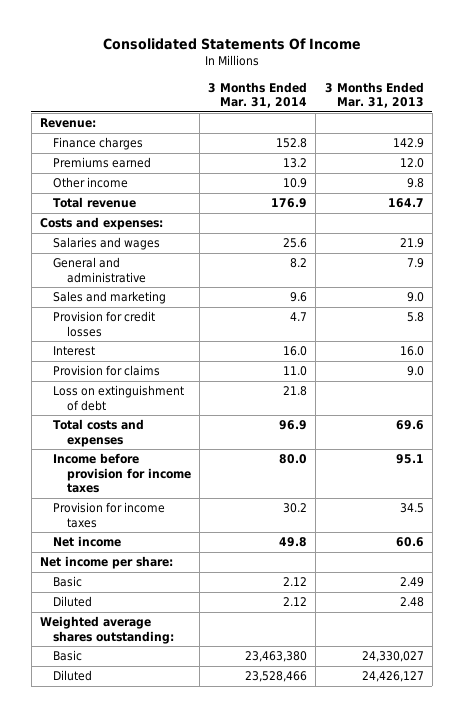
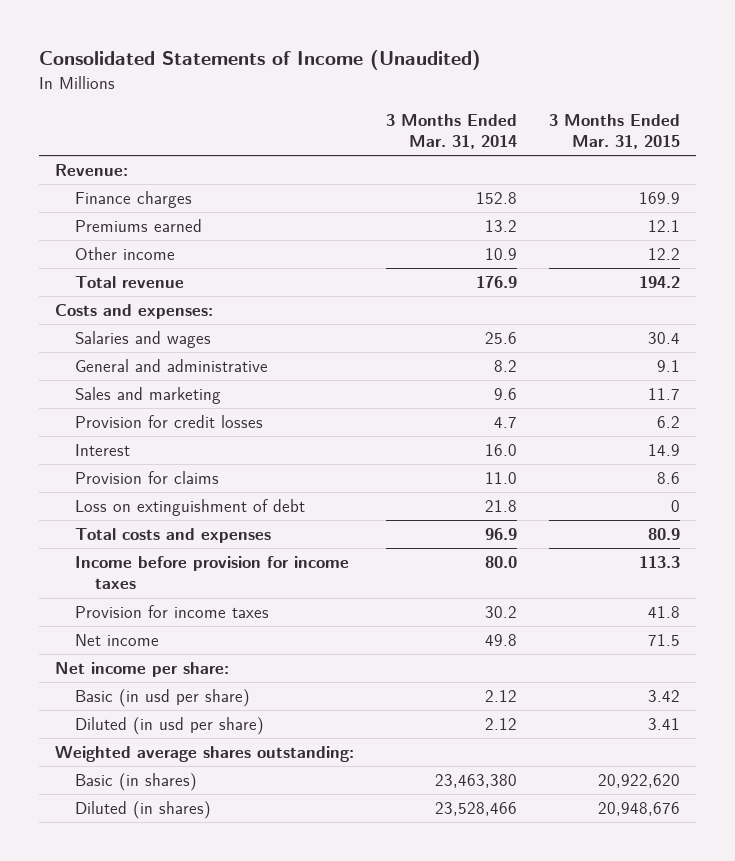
[102,38,361,51] Consolidated Statements Of Income -> [38,50,481,71] Consolidated Statements of Income (Unaudited)
[324,81,424,108] 3 Months Ended Mar. 31, 2013 -> none
none -> [548,113,680,150] 3 Months Ended Mar. 31, 2015
[53,576,83,588] Basic -> [74,689,250,708] Basic (in usd per share)
[53,596,93,608] Diluted -> [74,717,264,736] Diluted (in usd per share)
[53,650,83,662] Basic -> [74,773,197,792] Basic (in shares)
[53,670,93,682] Diluted -> [74,801,211,820] Diluted (in shares)

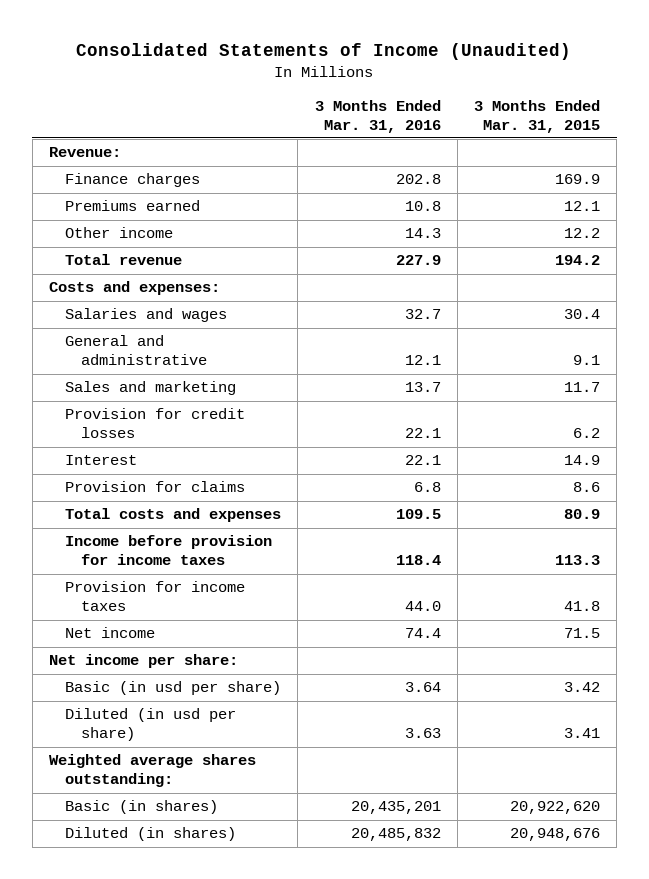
[385,113,517,150] 3 Months Ended Mar. 31, 2014 -> none
none -> [314,99,441,133] 3 Months Ended Mar. 31, 2016
[74,499,305,517] Loss on extinguishment of debt -> none

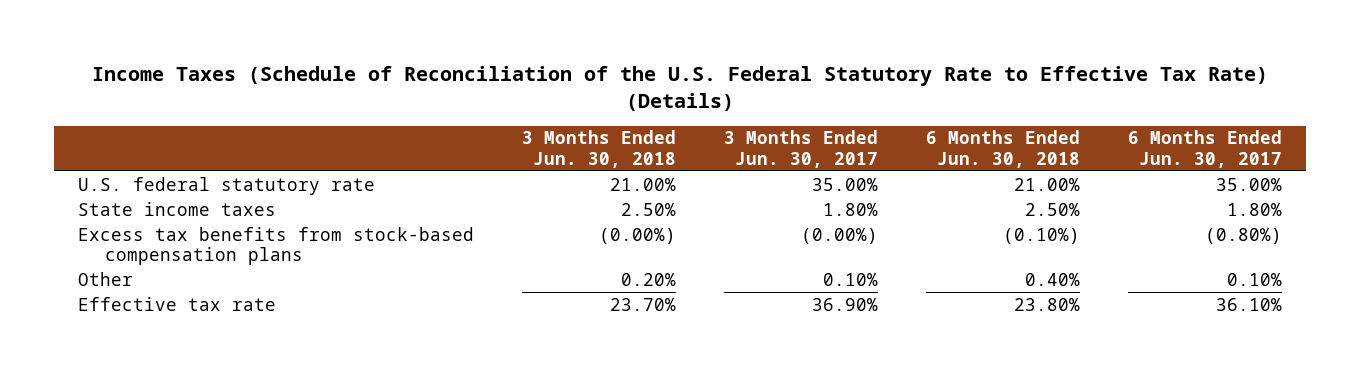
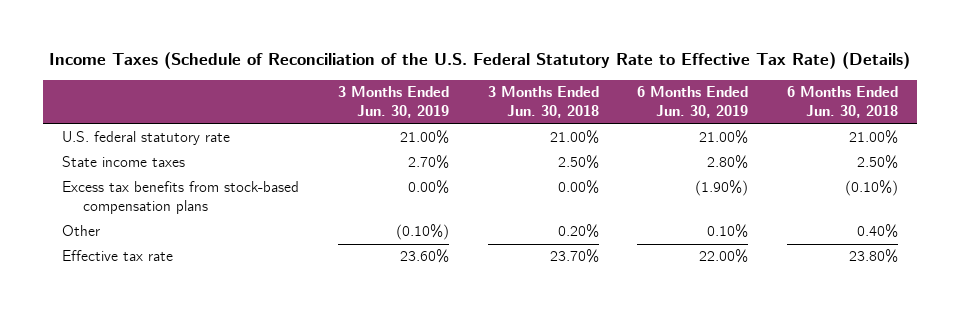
[723,130,878,168] 3 Months Ended Jun. 30, 2017 -> none
[1128,130,1283,168] 6 Months Ended Jun. 30, 2017 -> none
none -> [337,86,449,119] 3 Months Ended Jun. 30, 2019
none -> [637,86,749,119] 6 Months Ended Jun. 30, 2019
[598,227,676,244] (0.00%) -> [557,180,599,195] 0.00%

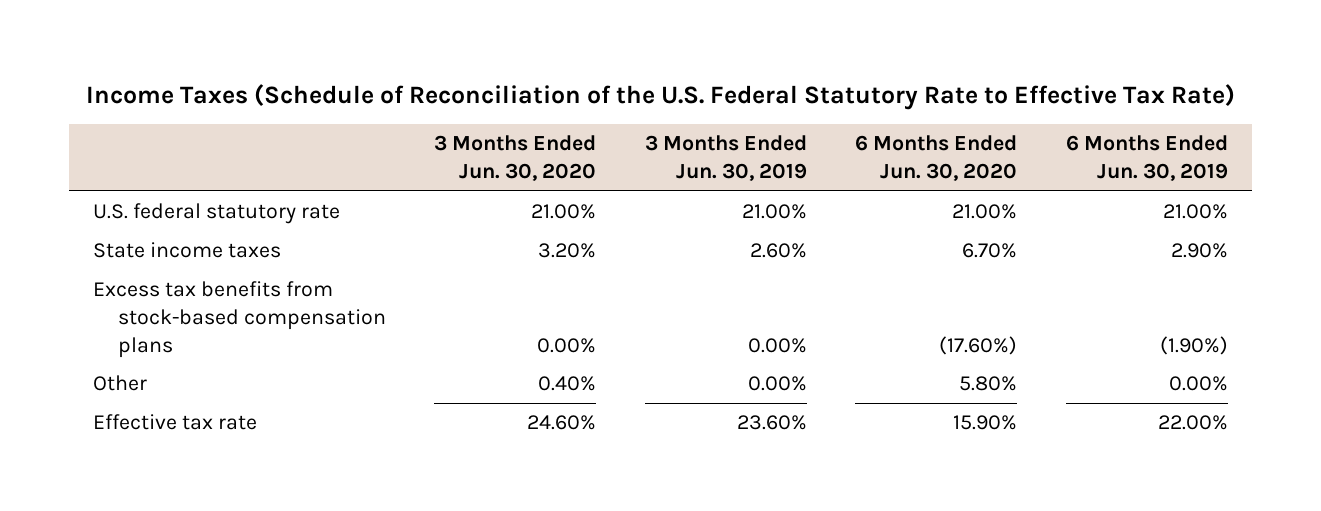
[49,52,911,70] Income Taxes (Schedule of Reconciliation of the U.S. Federal Statutory Rate to Effective Tax Rate) (Details) -> [85,83,1235,110] Income Taxes (Schedule of Reconciliation of the U.S. Federal Statutory Rate to Effective Tax Rate)
[487,86,599,119] 3 Months Ended Jun. 30, 2018 -> none
[787,86,899,119] 6 Months Ended Jun. 30, 2018 -> none
none -> [434,135,597,182] 3 Months Ended Jun. 30, 2020
none -> [855,135,1018,182] 6 Months Ended Jun. 30, 2020
[407,155,449,170] 2.70% -> [749,243,807,259] 2.60%
[707,155,749,170] 2.80% -> [1170,243,1228,259] 2.90%
[395,224,449,241] (0.10%) -> [747,376,807,392] 0.00%
[707,224,749,239] 0.10% -> [1168,376,1228,392] 0.00%

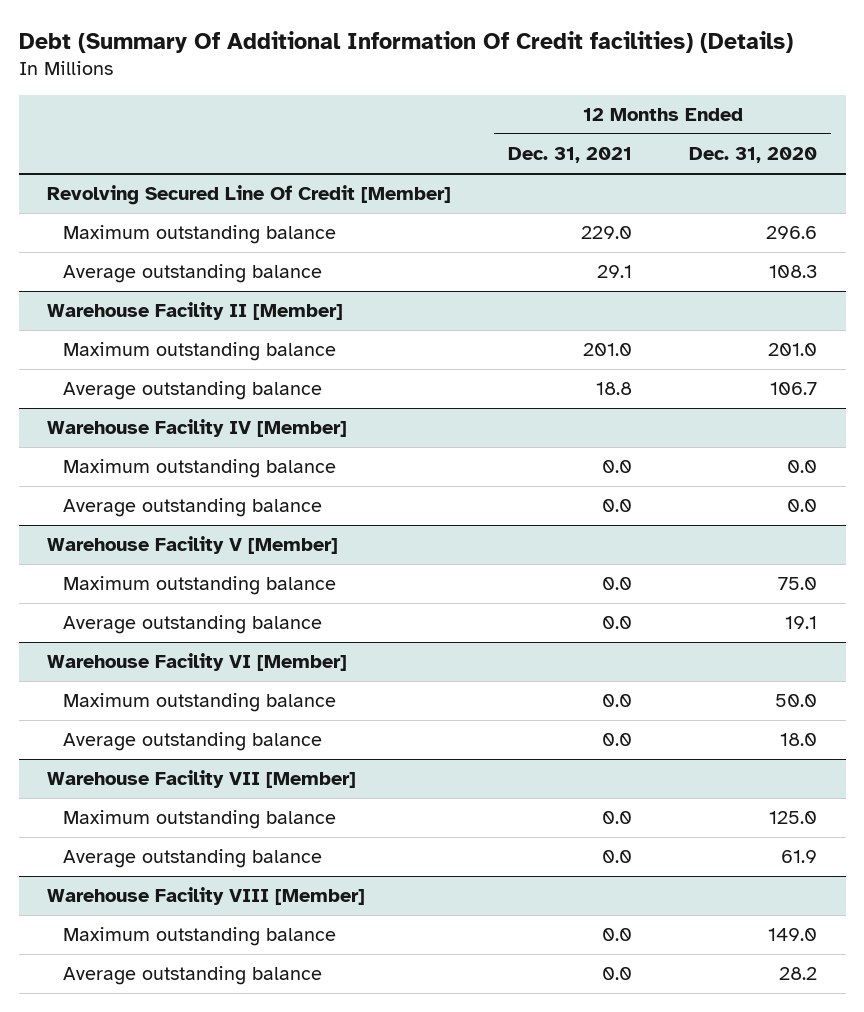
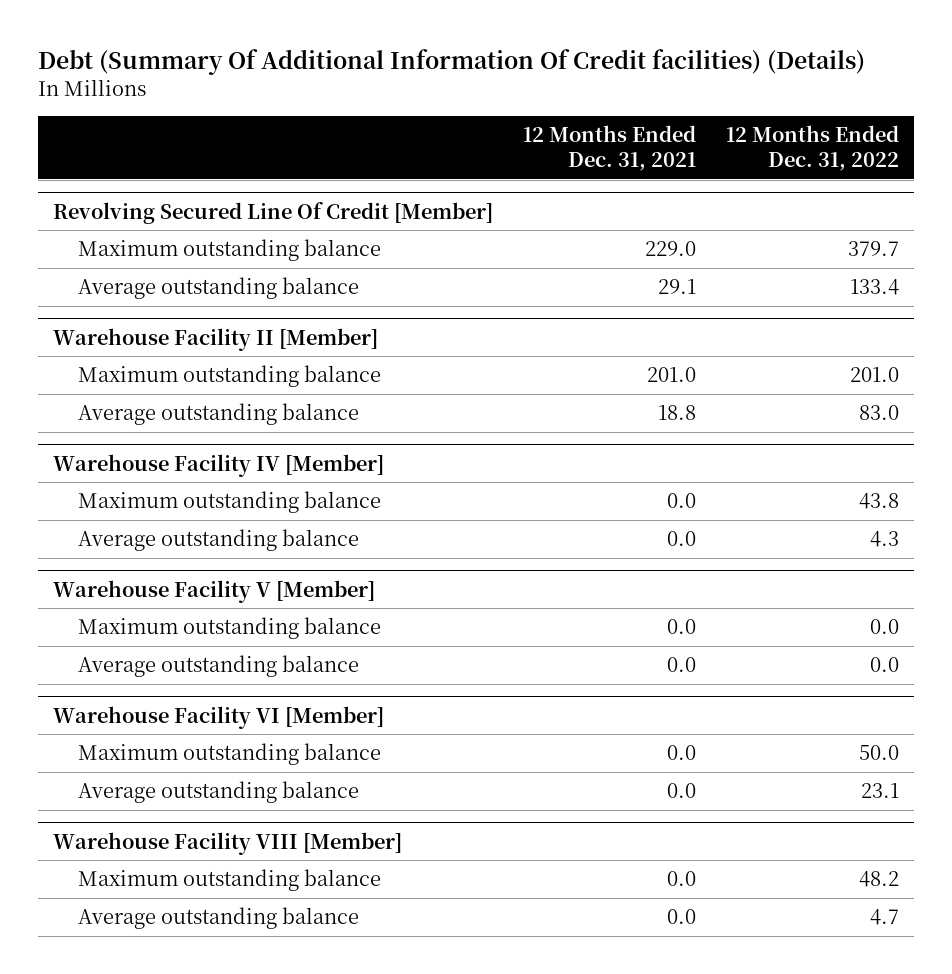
[689,147,818,164] Dec. 31, 2020 -> none
none -> [725,124,899,172] 12 Months Ended Dec. 31, 2022
[47,770,357,789] Warehouse Facility VII [Member] -> none
[62,810,336,830] Maximum outstanding balance -> none
[62,849,322,869] Average outstanding balance -> none

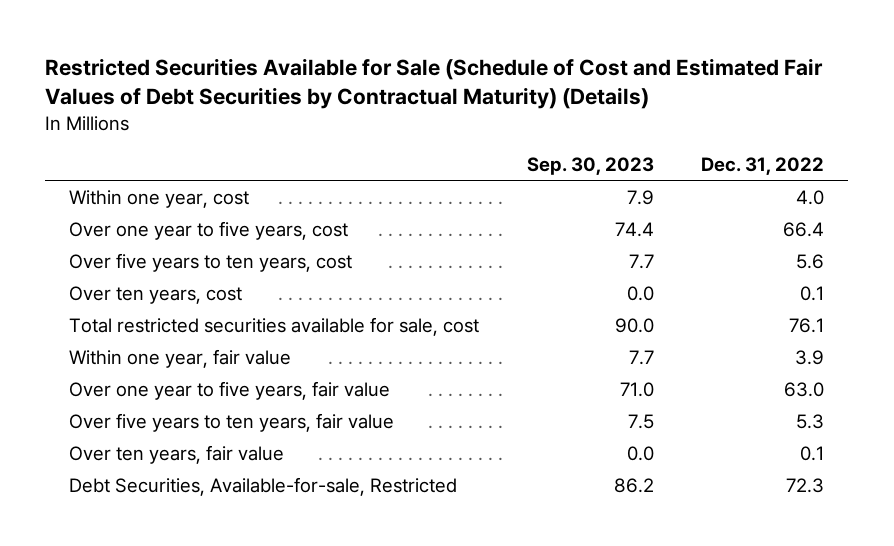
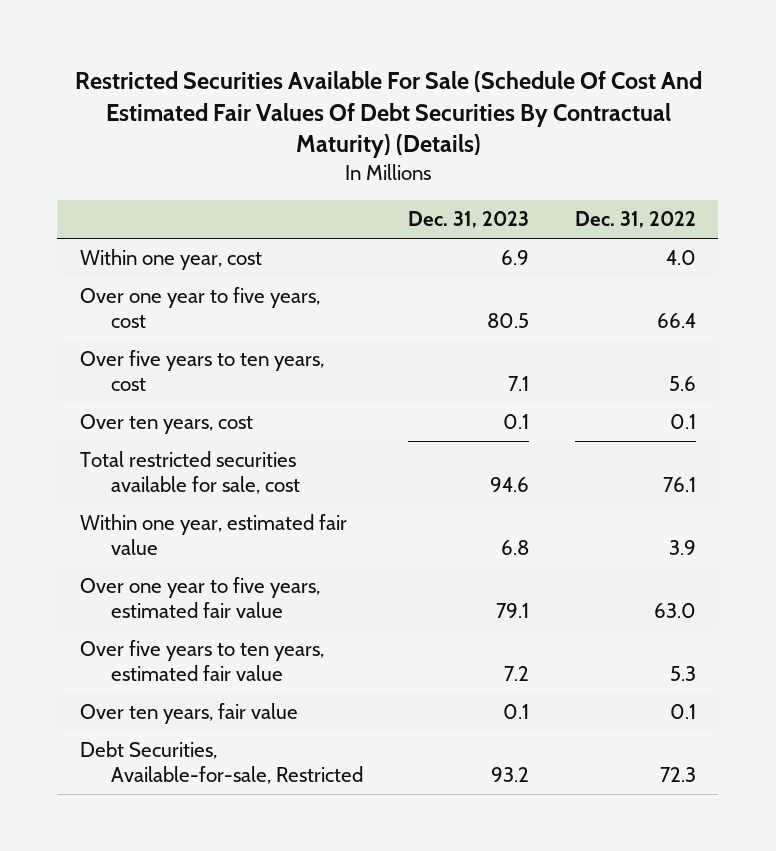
[45,57,824,110] Restricted Securities Available for Sale (Schedule of Cost and Estimated Fair Values of Debt Securities by Contractual Maturity) (Details) -> [74,71,702,159] Restricted Securities Available For Sale (Schedule Of Cost And Estimated Fair Values Of Debt Securities By Contractual Maturity) (Details)
[526,157,654,176] Sep. 30, 2023 -> none
none -> [408,211,530,229] Dec. 31, 2023
[69,348,292,368] Within one year, fair value -> [80,513,348,556] Within one year, estimated fair value
[69,380,391,400] Over one year to five years, fair value -> [80,576,321,619] Over one year to five years, estimated fair value
[69,412,395,432] Over five years to ten years, fair value -> [80,639,325,682] Over five years to ten years, estimated fair value

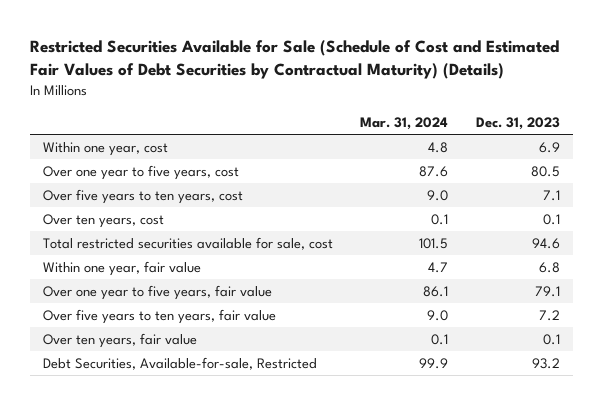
[74,71,702,159] Restricted Securities Available For Sale (Schedule Of Cost And Estimated Fair Values Of Debt Securities By Contractual Maturity) (Details) -> [29,40,559,80] Restricted Securities Available for Sale (Schedule of Cost and Estimated Fair Values of Debt Securities by Contractual Maturity) (Details)
[574,211,696,229] Dec. 31, 2022 -> none
none -> [360,116,449,130] Mar. 31, 2024
[80,513,348,556] Within one year, estimated fair value -> [43,261,202,277] Within one year, fair value
[80,576,321,619] Over one year to five years, estimated fair value -> [43,285,273,301] Over one year to five years, fair value
[80,639,325,682] Over five years to ten years, estimated fair value -> [43,309,277,325] Over five years to ten years, fair value

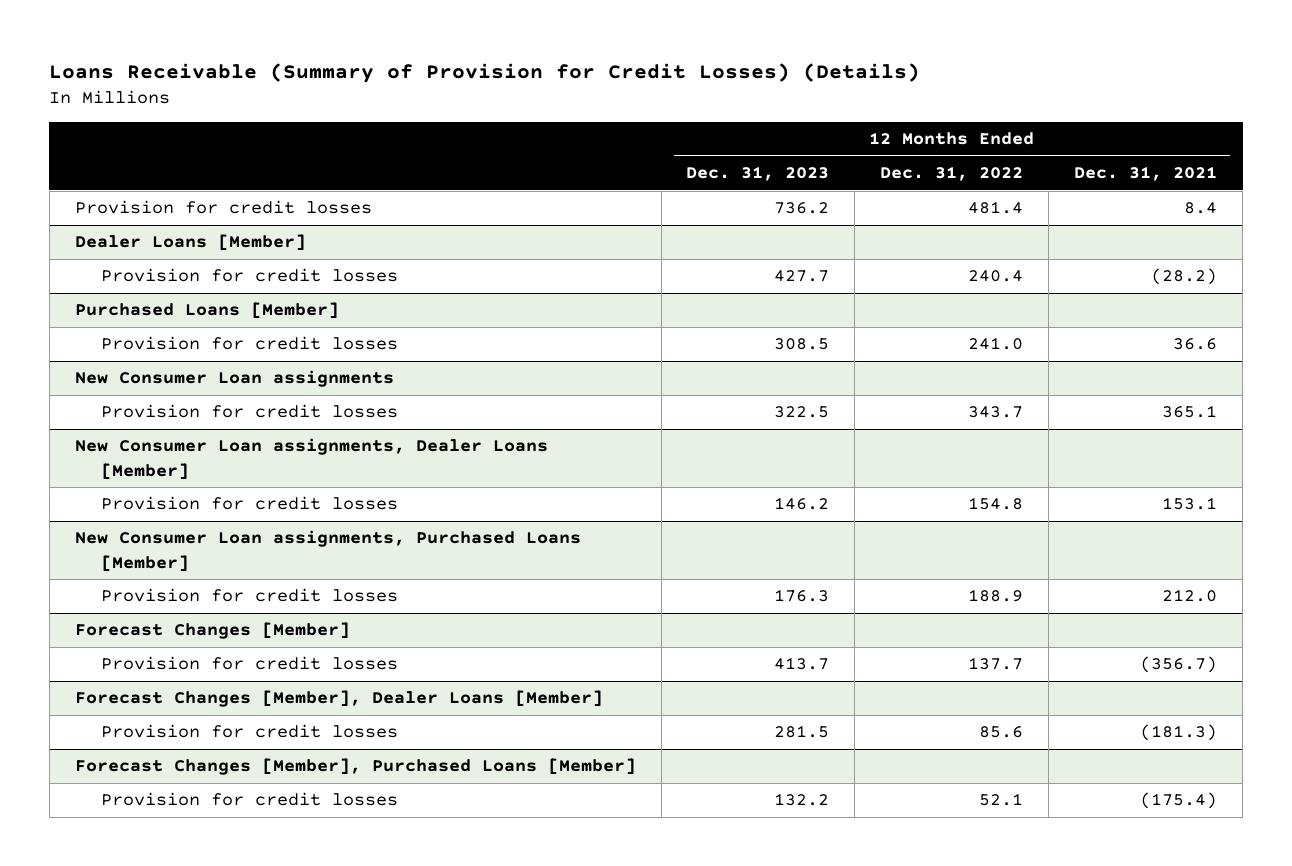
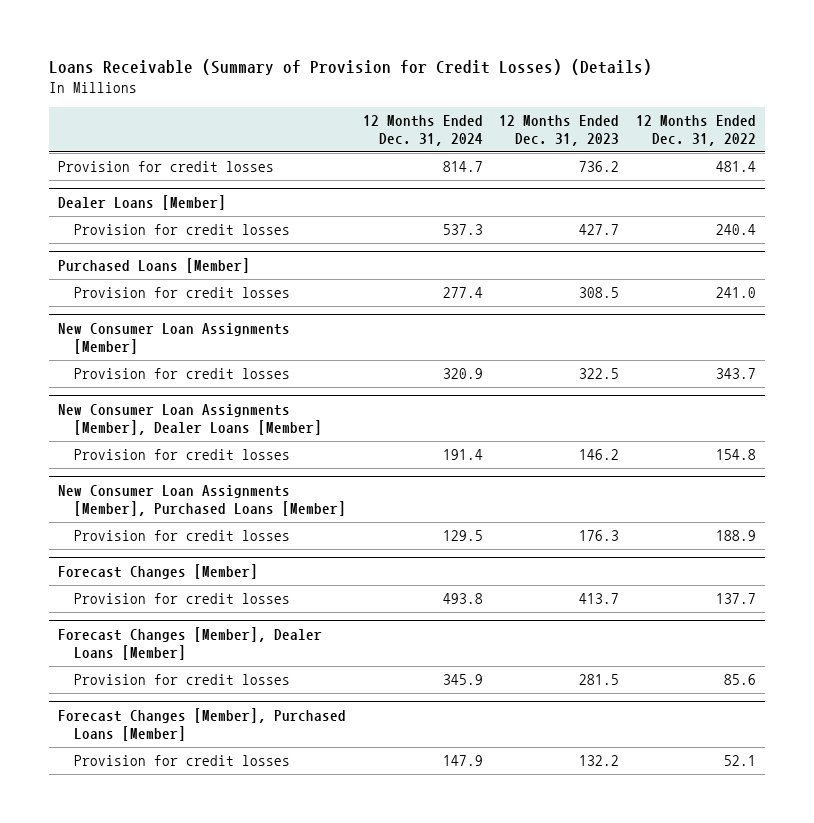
[1074,166,1218,182] Dec. 31, 2021 -> none
none -> [362,115,483,147] 12 Months Ended Dec. 31, 2024
[74,370,394,388] New Consumer Loan assignments -> [57,323,290,355] New Consumer Loan Assignments [Member]
[74,438,548,480] New Consumer Loan assignments, Dealer Loans [Member] -> [57,404,322,436] New Consumer Loan Assignments [Member], Dealer Loans [Member]
[74,530,581,572] New Consumer Loan assignments, Purchased Loans [Member] -> [57,485,346,517] New Consumer Loan Assignments [Member], Purchased Loans [Member]

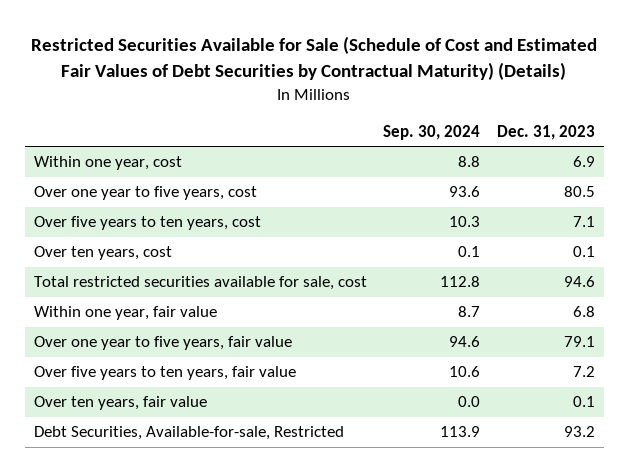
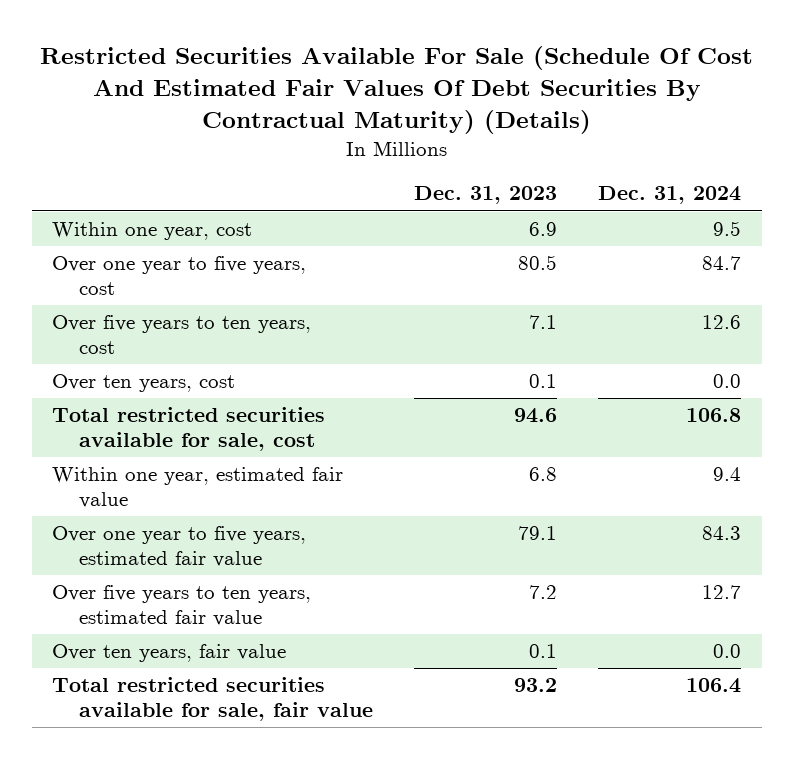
[31,36,598,81] Restricted Securities Available for Sale (Schedule of Cost and Estimated Fair Values of Debt Securities by Contractual Maturity) (Details) -> [39,45,753,134] Restricted Securities Available For Sale (Schedule Of Cost And Estimated Fair Values Of Debt Securities By Contractual Maturity) (Details)
[383,124,481,140] Sep. 30, 2024 -> none
none -> [598,186,742,205] Dec. 31, 2024
[33,306,217,321] Within one year, fair value -> [52,467,344,509] Within one year, estimated fair value
[33,336,292,351] Over one year to five years, fair value -> [52,526,307,568] Over one year to five years, estimated fair value
[33,366,296,381] Over five years to ten years, fair value -> [52,585,312,627] Over five years to ten years, estimated fair value
[33,426,344,441] Debt Securities, Available-for-sale, Restricted -> [52,677,373,722] Total restricted securities available for sale, fair value

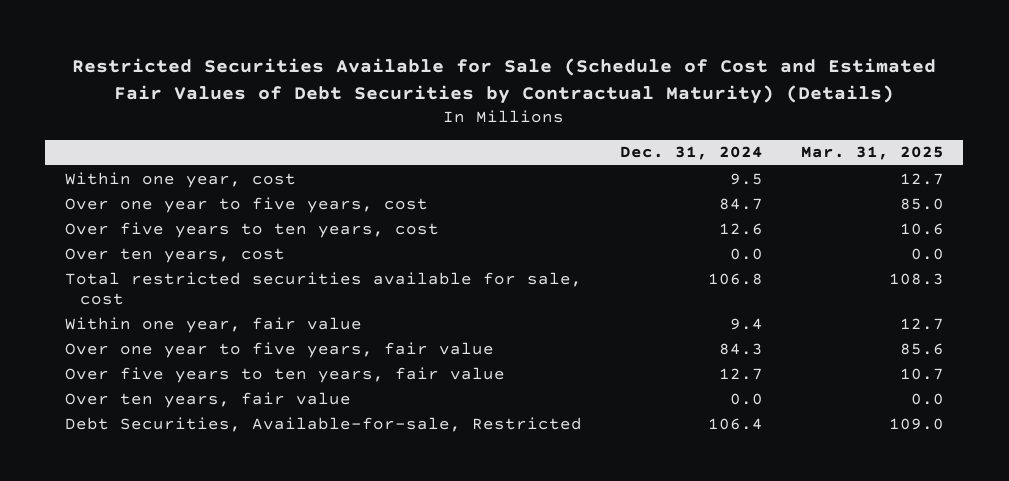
[39,45,753,134] Restricted Securities Available For Sale (Schedule Of Cost And Estimated Fair Values Of Debt Securities By Contractual Maturity) (Details) -> [72,58,937,105] Restricted Securities Available for Sale (Schedule of Cost and Estimated Fair Values of Debt Securities by Contractual Maturity) (Details)
[414,186,558,205] Dec. 31, 2023 -> none
none -> [801,146,945,161] Mar. 31, 2025
[52,467,344,509] Within one year, estimated fair value -> [64,316,362,333] Within one year, fair value
[52,526,307,568] Over one year to five years, estimated fair value -> [64,341,494,358] Over one year to five years, fair value
[52,585,312,627] Over five years to ten years, estimated fair value -> [64,366,505,383] Over five years to ten years, fair value
[52,677,373,722] Total restricted securities available for sale, fair value -> [64,416,582,432] Debt Securities, Available-for-sale, Restricted

